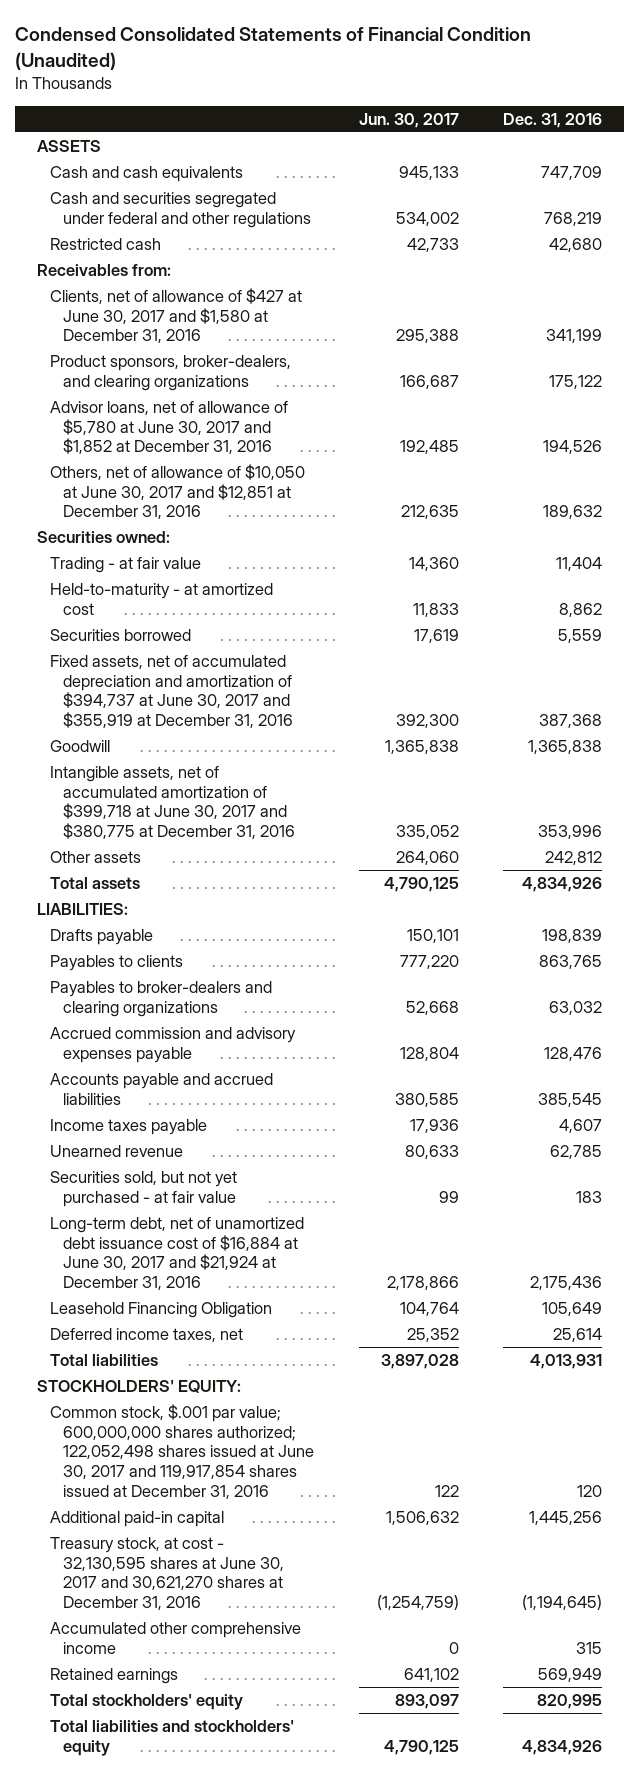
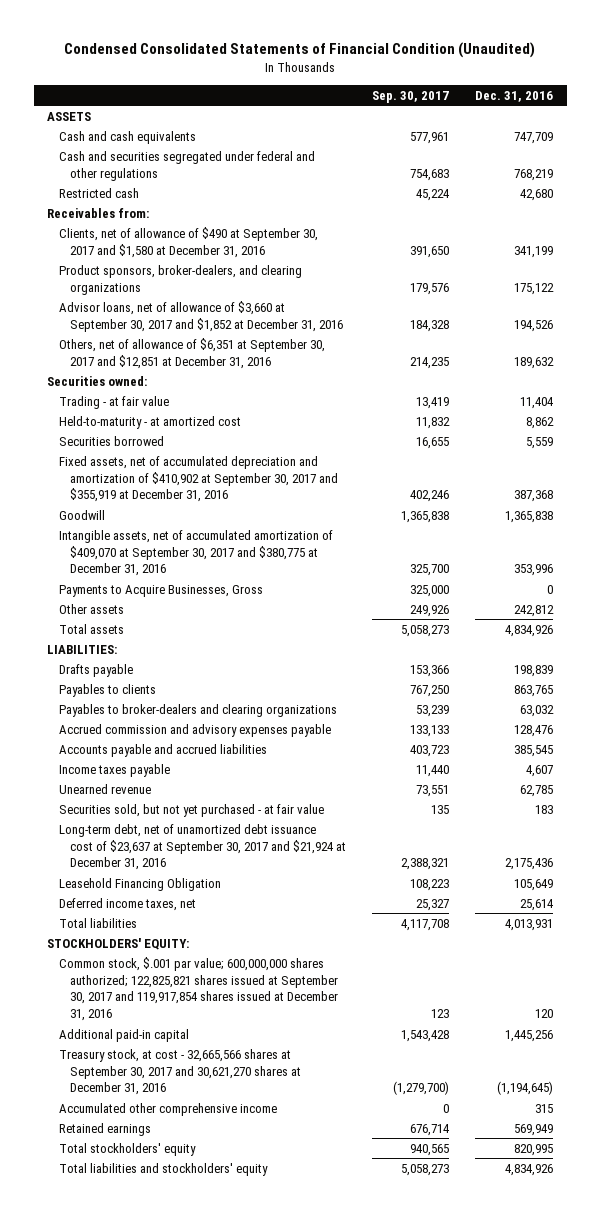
[358,113,459,129] Jun. 30, 2017 -> none
none -> [372,90,450,103] Sep. 30, 2017
[50,288,303,344] Clients, net of allowance of $427 at June 30, 2017 and $1,580 at December 31, 2016 -> [58,226,318,258] Clients, net of allowance of $490 at September 30, 2017 and $1,580 at December 31, 2016
[50,401,289,455] Advisor loans, net of allowance of $5,780 at June 30, 2017 and $1,852 at December 31, 2016 -> [58,300,343,332] Advisor loans, net of allowance of $3,660 at September 30, 2017 and $1,852 at December 31, 2016
[50,464,306,520] Others, net of allowance of $10,050 at June 30, 2017 and $12,851 at December 31, 2016 -> [58,337,325,369] Others, net of allowance of $6,351 at September 30, 2017 and $12,851 at December 31, 2016
[50,655,294,729] Fixed assets, net of accumulated depreciation and amortization of $394,737 at June 30, 2017 and $355,919 at December 31, 2016 -> [58,455,338,503] Fixed assets, net of accumulated depreciation and amortization of $410,902 at September 30, 2017 and $355,919 at December 31, 2016
[50,766,296,840] Intangible assets, net of accumulated amortization of $399,718 at June 30, 2017 and $380,775 at December 31, 2016 -> [58,529,333,577] Intangible assets, net of accumulated amortization of $409,070 at September 30, 2017 and $380,775 at December 31, 2016
none -> [58,584,263,597] Payments to Acquire Businesses, Gross
[50,1217,305,1291] Long-term debt, net of unamortized debt issuance cost of $16,884 at June 30, 2017 and $21,924 at December 31, 2016 -> [58,823,346,871] Long-term debt, net of unamortized debt issuance cost of $23,637 at September 30, 2017 and $21,924 at December 31, 2016
[50,1404,315,1499] Common stock, $.001 par value; 600,000,000 shares authorized; 122,052,498 shares issued at June 30, 2017 and 119,917,854 shares issued at December 31, 2016 -> [58,956,338,1022] Common stock, $.001 par value; 600,000,000 shares authorized; 122,825,821 shares issued at September 30, 2017 and 119,917,854 shares issued at December 31, 2016
[50,1537,285,1611] Treasury stock, at cost - 32,130,595 shares at June 30, 2017 and 30,621,270 shares at December 31, 2016 -> [58,1048,301,1096] Treasury stock, at cost - 32,665,566 shares at September 30, 2017 and 30,621,270 shares at December 31, 2016

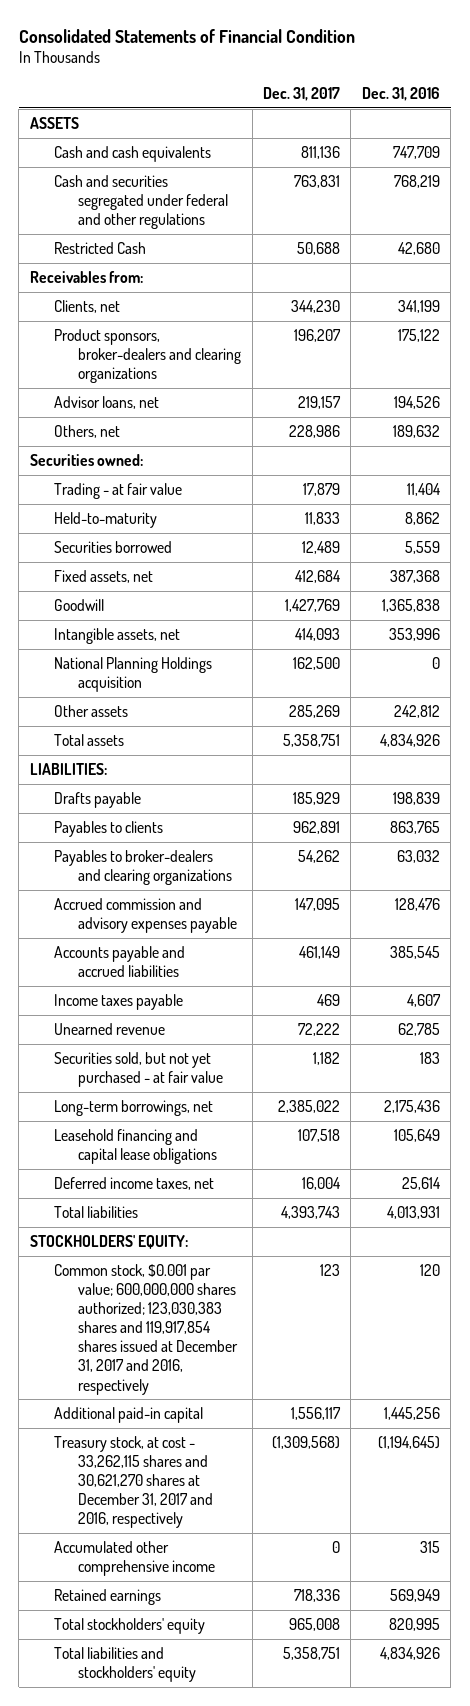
[64,42,536,59] Condensed Consolidated Statements of Financial Condition (Unaudited) -> [18,28,355,43] Consolidated Statements of Financial Condition
[372,90,450,103] Sep. 30, 2017 -> none
none -> [263,86,341,101] Dec. 31, 2017
[58,187,139,198] Restricted cash -> [53,242,146,255] Restricted Cash
[58,226,318,258] Clients, net of allowance of $490 at September 30, 2017 and $1,580 at December 31, 2016 -> [53,300,120,314] Clients, net
[58,264,302,295] Product sponsors, broker-dealers, and clearing organizations -> [53,329,242,384] Product sponsors, broker-dealers and clearing organizations
[58,300,343,332] Advisor loans, net of allowance of $3,660 at September 30, 2017 and $1,852 at December 31, 2016 -> [53,396,159,410] Advisor loans, net
[58,337,325,369] Others, net of allowance of $6,351 at September 30, 2017 and $12,851 at December 31, 2016 -> [53,425,120,439] Others, net
[58,415,241,429] Held-to-maturity - at amortized cost -> [53,512,157,529] Held-to-maturity
[58,455,338,503] Fixed assets, net of accumulated depreciation and amortization of $410,902 at September 30, 2017 and $355,919 at December 31, 2016 -> [53,570,153,584] Fixed assets, net
[58,529,333,577] Intangible assets, net of accumulated amortization of $409,070 at September 30, 2017 and $380,775 at December 31, 2016 -> [53,628,180,645] Intangible assets, net
[58,584,263,597] Payments to Acquire Businesses, Gross -> [53,657,212,693] National Planning Holdings acquisition
[58,823,346,871] Long-term debt, net of unamortized debt issuance cost of $23,637 at September 30, 2017 and $21,924 at December 31, 2016 -> [53,1100,213,1117] Long-term borrowings, net
[58,877,221,891] Leasehold Financing Obligation -> [53,1129,218,1165] Leasehold financing and capital lease obligations
[58,956,338,1022] Common stock, $.001 par value; 600,000,000 shares authorized; 122,825,821 shares issued at September 30, 2017 and 119,917,854 shares issued at December 31, 2016 -> [53,1264,239,1395] Common stock, $0.001 par value; 600,000,000 shares authorized; 123,030,383 shares and 119,917,854 shares issued at December 31, 2017 and 2016, respectively
[58,1048,301,1096] Treasury stock, at cost - 32,665,566 shares at September 30, 2017 and 30,621,270 shares at December 31, 2016 -> [53,1436,214,1529] Treasury stock, at cost - 33,262,115 shares and 30,621,270 shares at December 31, 2017 and 2016, respectively

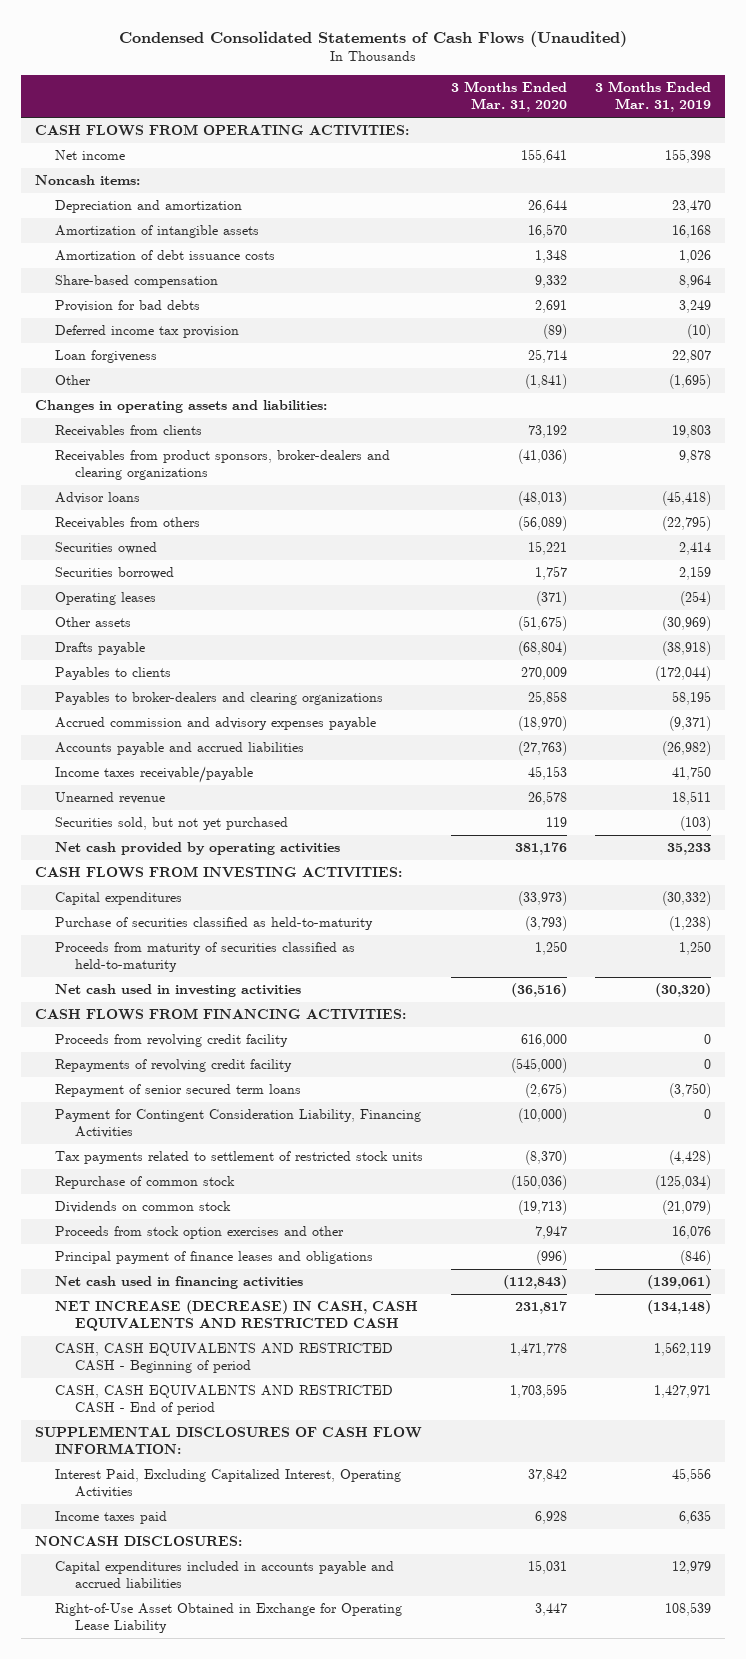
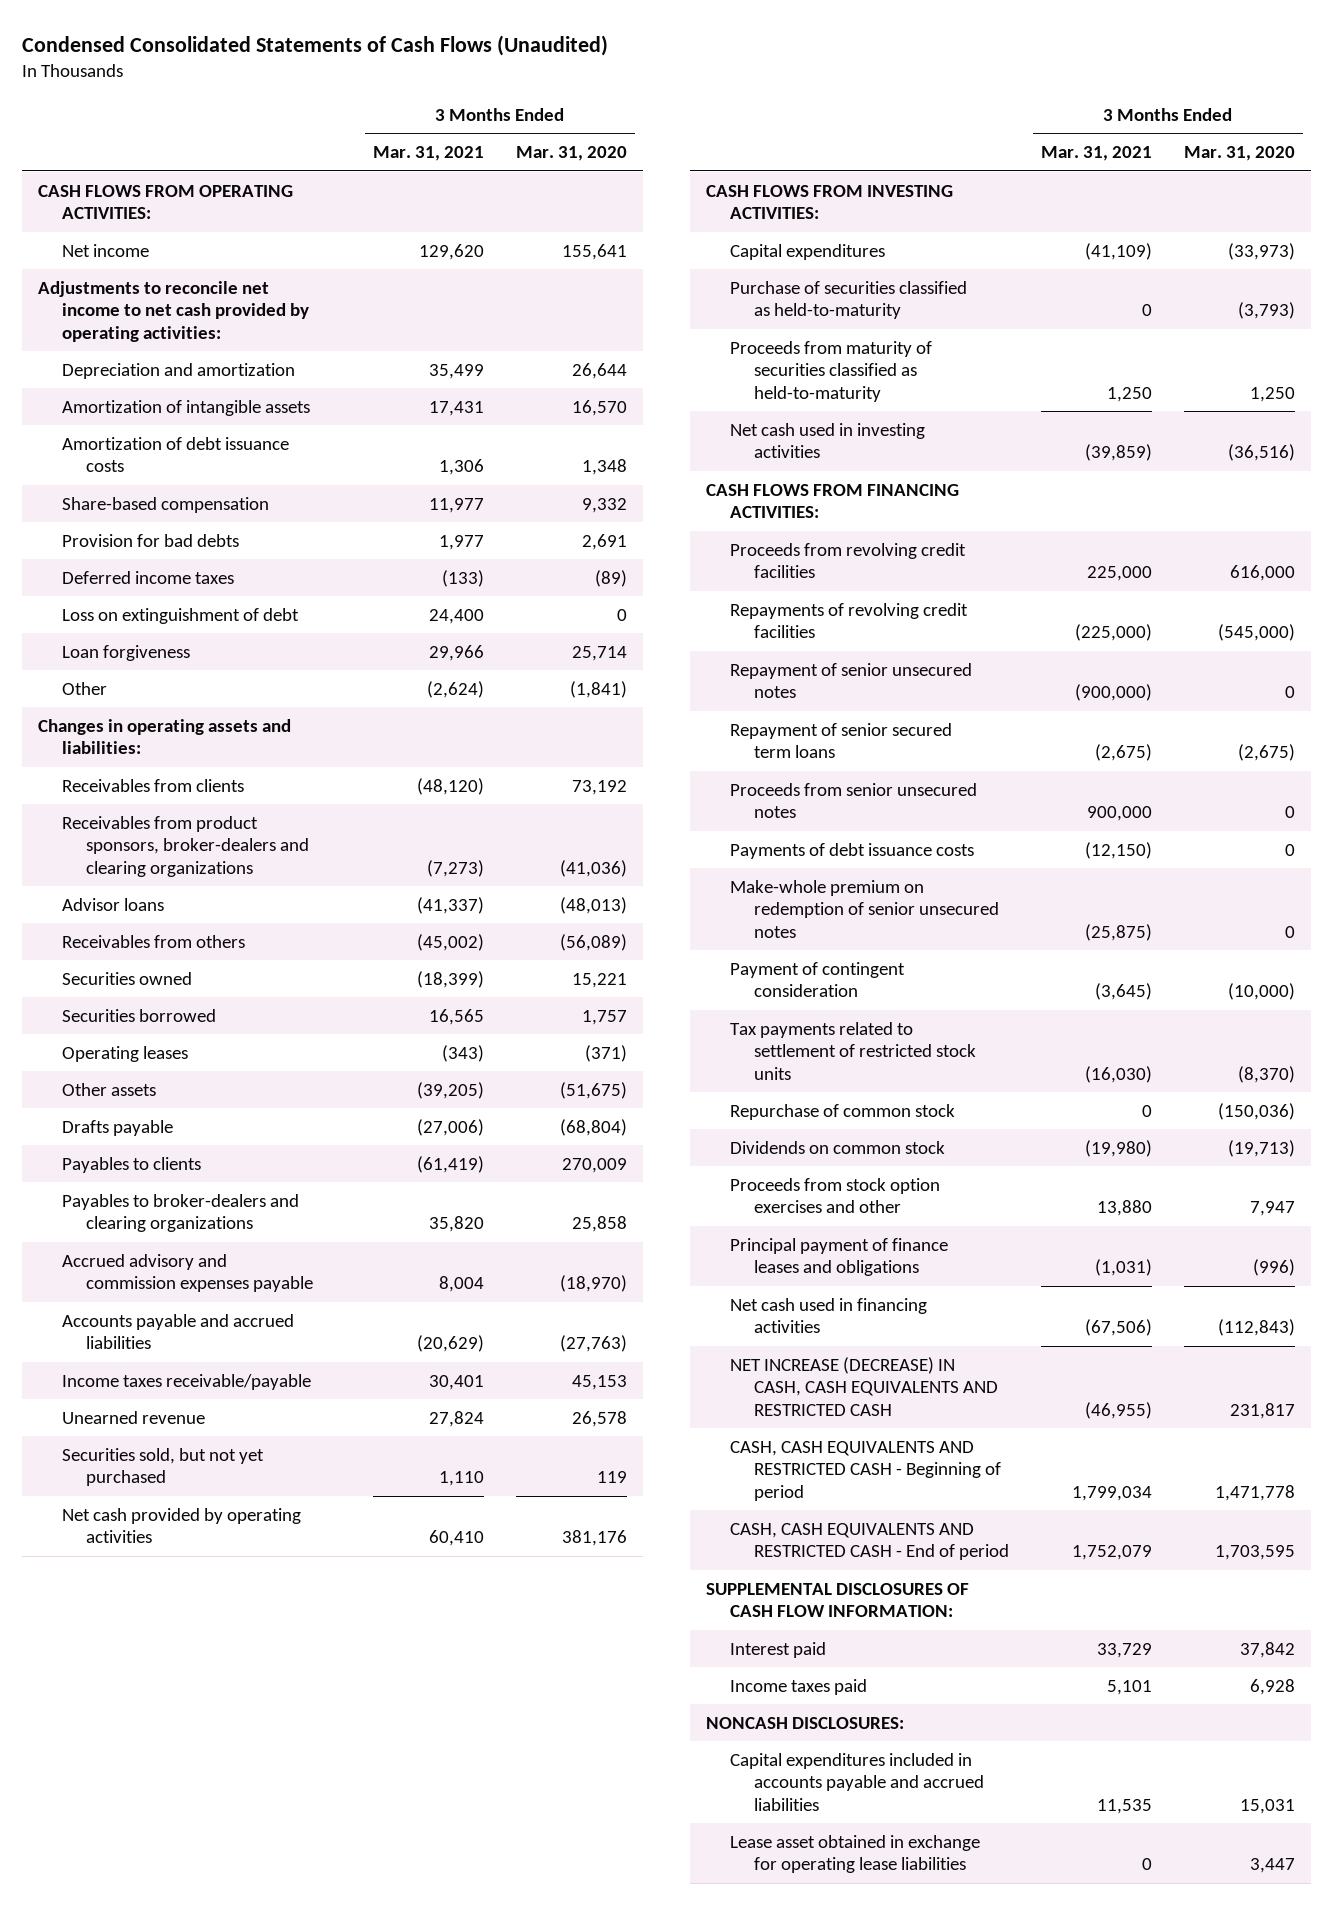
[594,81,711,113] 3 Months Ended Mar. 31, 2019 -> none
none -> [372,146,484,162] Mar. 31, 2021
[35,175,141,186] Noncash items: -> [37,280,309,342] Adjustments to reconcile net income to net cash provided by operating activities:
[55,325,240,339] Deferred income tax provision -> [61,570,234,584] Deferred income taxes
none -> [61,607,299,624] Loss on extinguishment of debt
[55,717,377,731] Accrued commission and advisory expenses payable -> [61,1253,314,1293] Accrued advisory and commission expenses payable
[55,1034,289,1048] Proceeds from revolving credit facility -> [730,542,967,579] Proceeds from revolving credit facilities
[55,1059,293,1073] Repayments of revolving credit facility -> [730,602,969,639] Repayments of revolving credit facilities
none -> [730,662,973,699] Repayment of senior unsecured notes
none -> [730,782,978,819] Proceeds from senior unsecured notes
none -> [730,842,975,859] Payments of debt issuance costs
none -> [730,879,1000,938] Make-whole premium on redemption of senior unsecured notes
[55,1109,422,1139] Payment for Contingent Consideration Liability, Financing Activities -> [730,961,906,998] Payment of contingent consideration
[55,1469,402,1499] Interest Paid, Excluding Capitalized Interest, Operating Activities -> [730,1641,827,1658] Interest paid
[55,1603,403,1634] Right-of-Use Asset Obtained in Exchange for Operating Lease Liability -> [730,1834,981,1874] Lease asset obtained in exchange for operating lease liabilities

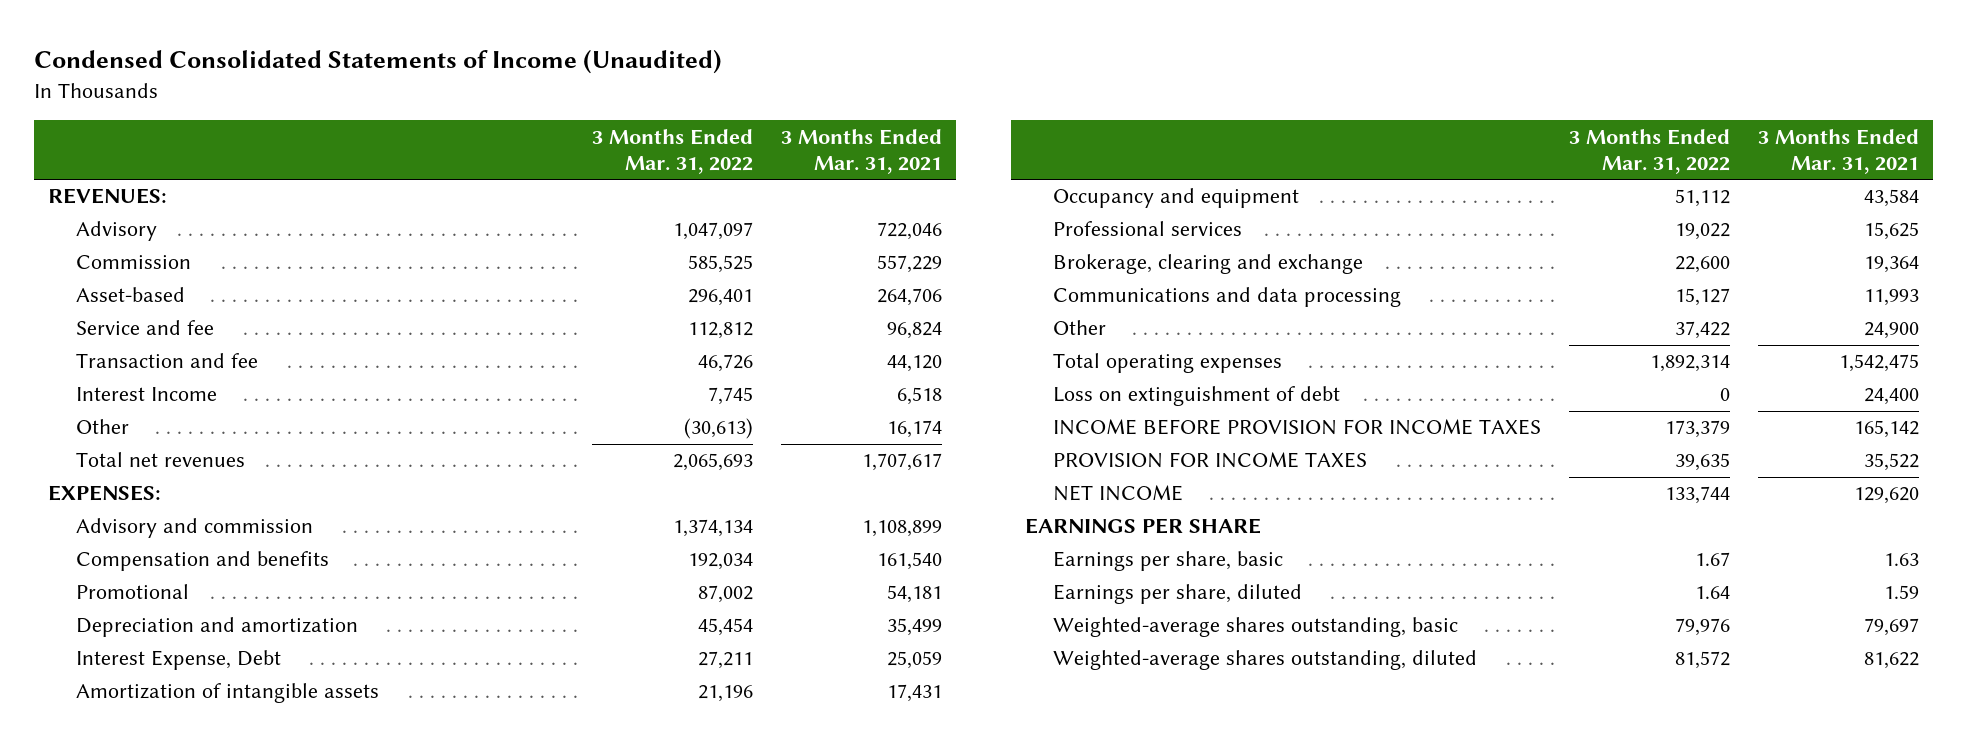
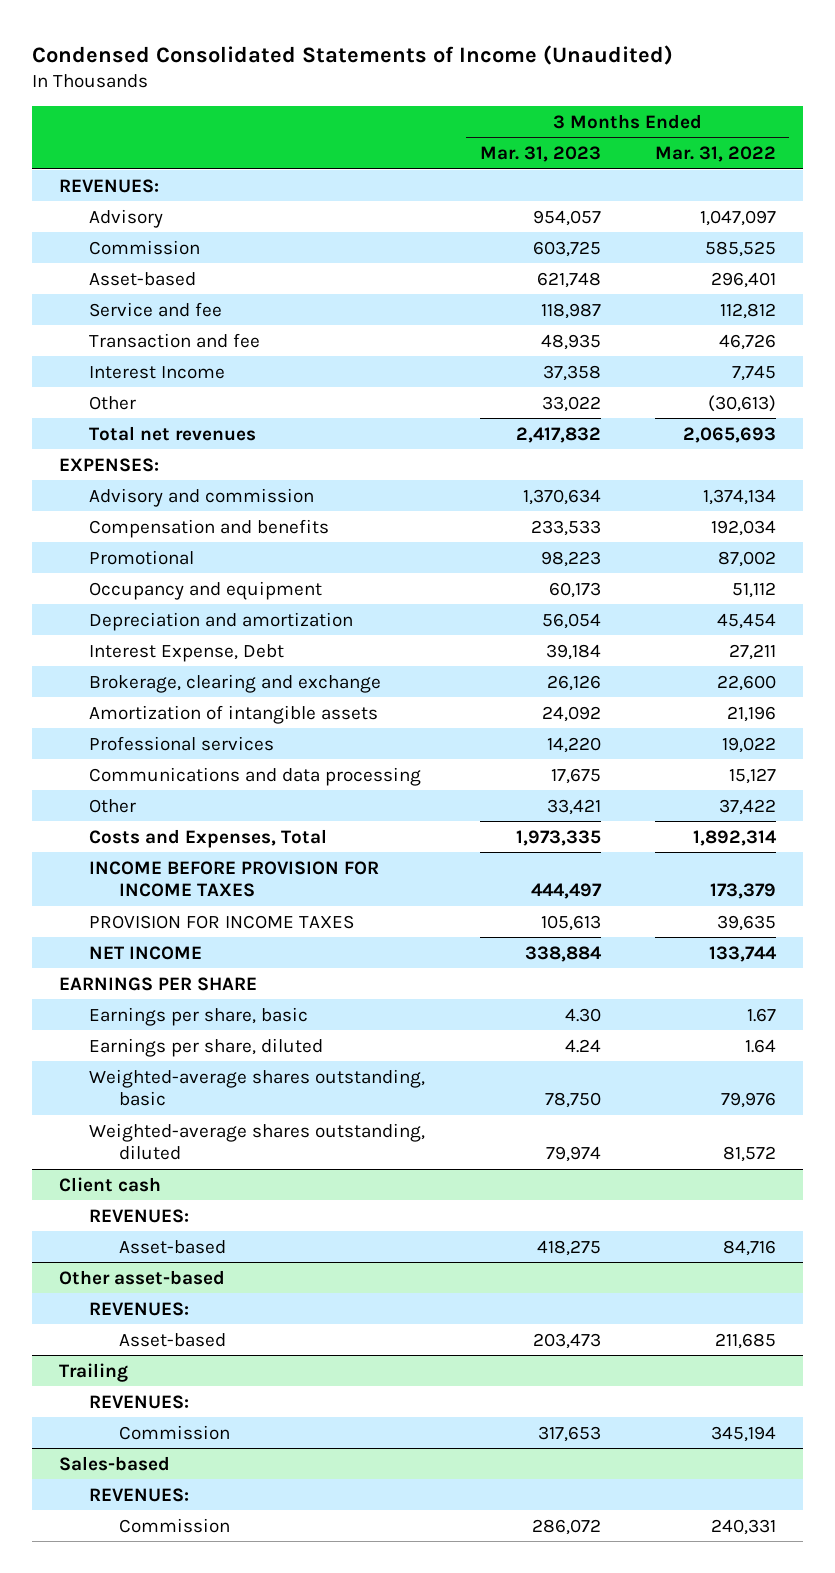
[780,128,942,175] 3 Months Ended Mar. 31, 2021 -> none
none -> [479,145,601,162] Mar. 31, 2023
[1053,188,1300,209] Occupancy and equipment -> [89,580,323,600] Occupancy and equipment
[1053,254,1364,275] Brokerage, clearing and exchange -> [89,673,382,693] Brokerage, clearing and exchange
[1053,386,1341,407] Loss on extinguishment of debt -> none
[1053,353,1283,374] Total operating expenses -> [89,828,328,848] Costs and Expenses, Total
none -> [59,1176,162,1192] Client cash
none -> [89,1208,190,1223] REVENUES:
none -> [119,1239,227,1254] Asset-based
none -> [59,1269,226,1285] Other asset-based
none -> [89,1301,190,1316] REVENUES:
none -> [119,1332,227,1347] Asset-based
none -> [59,1362,129,1382] Trailing
none -> [89,1394,190,1409] REVENUES:
none -> [119,1424,231,1440] Commission
none -> [59,1455,171,1471] Sales-based
none -> [89,1487,190,1502] REVENUES:
none -> [119,1517,231,1533] Commission

